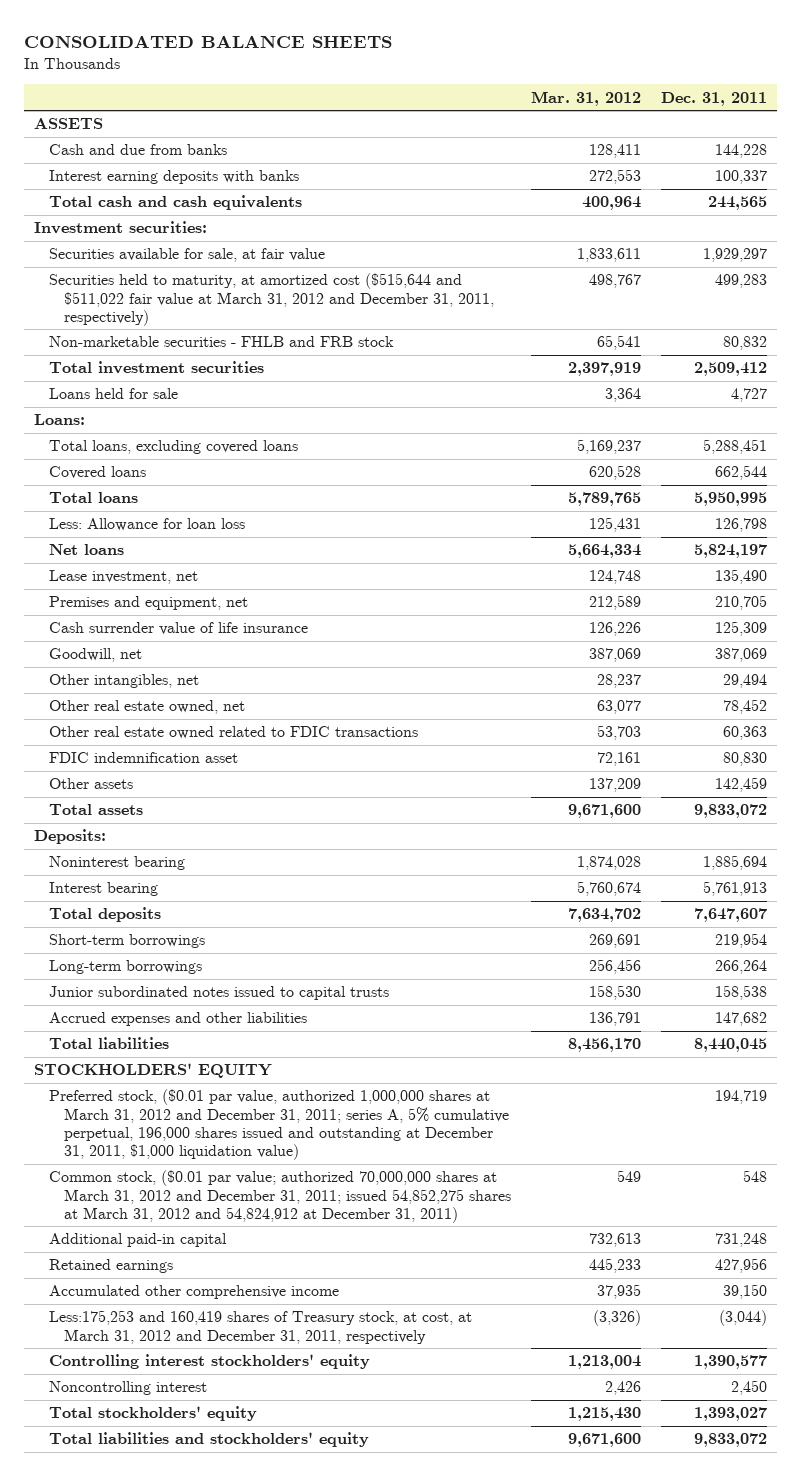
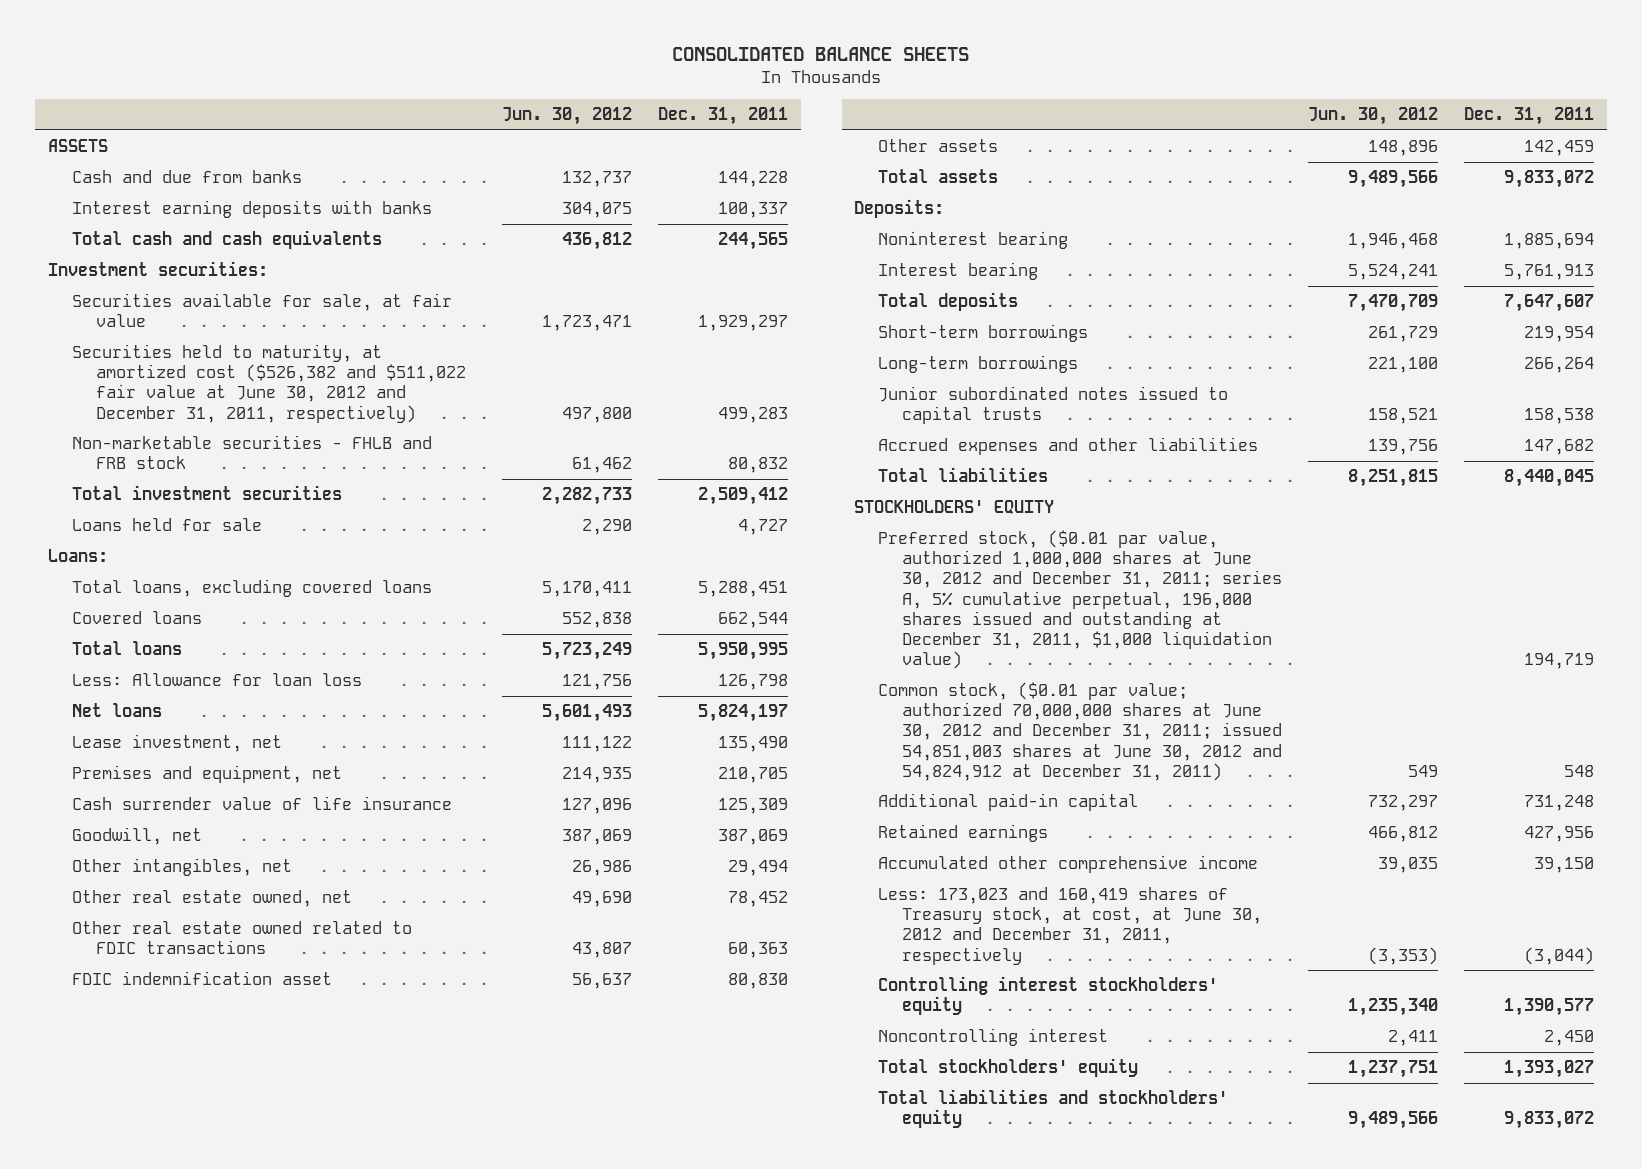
[531,90,642,106] Mar. 31, 2012 -> none
none -> [502,107,633,126] Jun. 30, 2012
[49,273,495,326] Securities held to maturity, at amortized cost ($515,644 and $511,022 fair value at March 31, 2012 and December 31, 2011, respectively) -> [72,344,467,423] Securities held to maturity, at amortized cost ($526,382 and $511,022 fair value at June 30, 2012 and December 31, 2011, respectively)
[49,1089,510,1160] Preferred stock, ($0.01 par value, authorized 1,000,000 shares at March 31, 2012 and December 31, 2011; series A, 5% cumulative perpetual, 196,000 shares issued and outstanding at December 31, 2011, $1,000 liquidation value) -> [878,530,1283,669] Preferred stock, ($0.01 par value, authorized 1,000,000 shares at June 30, 2012 and December 31, 2011; series A, 5% cumulative perpetual, 196,000 shares issued and outstanding at December 31, 2011, $1,000 liquidation value)
[49,1170,512,1223] Common stock, ($0.01 par value; authorized 70,000,000 shares at March 31, 2012 and December 31, 2011; issued 54,852,275 shares at March 31, 2012 and 54,824,912 at December 31, 2011) -> [878,682,1283,781] Common stock, ($0.01 par value; authorized 70,000,000 shares at June 30, 2012 and December 31, 2011; issued 54,851,003 shares at June 30, 2012 and 54,824,912 at December 31, 2011)
[49,1310,473,1344] Less:175,253 and 160,419 shares of Treasury stock, at cost, at March 31, 2012 and December 31, 2011, respectively -> [878,887,1263,965] Less: 173,023 and 160,419 shares of Treasury stock, at cost, at June 30, 2012 and December 31, 2011, respectively

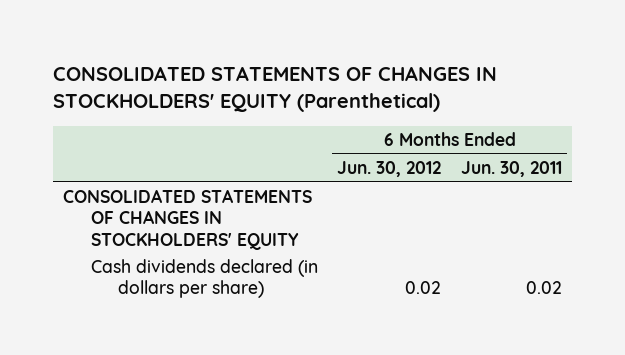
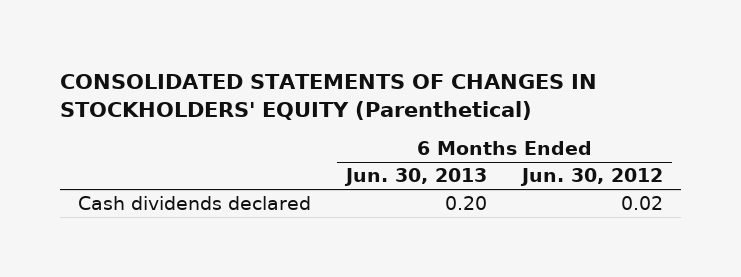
[461,161,563,178] Jun. 30, 2011 -> none
none -> [344,168,488,187] Jun. 30, 2013
[63,189,313,250] CONSOLIDATED STATEMENTS OF CHANGES IN STOCKHOLDERS' EQUITY -> none
[90,259,318,299] Cash dividends declared (in dollars per share) -> [77,196,311,211] Cash dividends declared

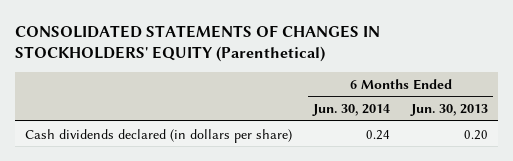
[520,168,664,187] Jun. 30, 2012 -> none
none -> [312,104,391,117] Jun. 30, 2014
[77,196,311,211] Cash dividends declared -> [25,128,293,143] Cash dividends declared (in dollars per share)

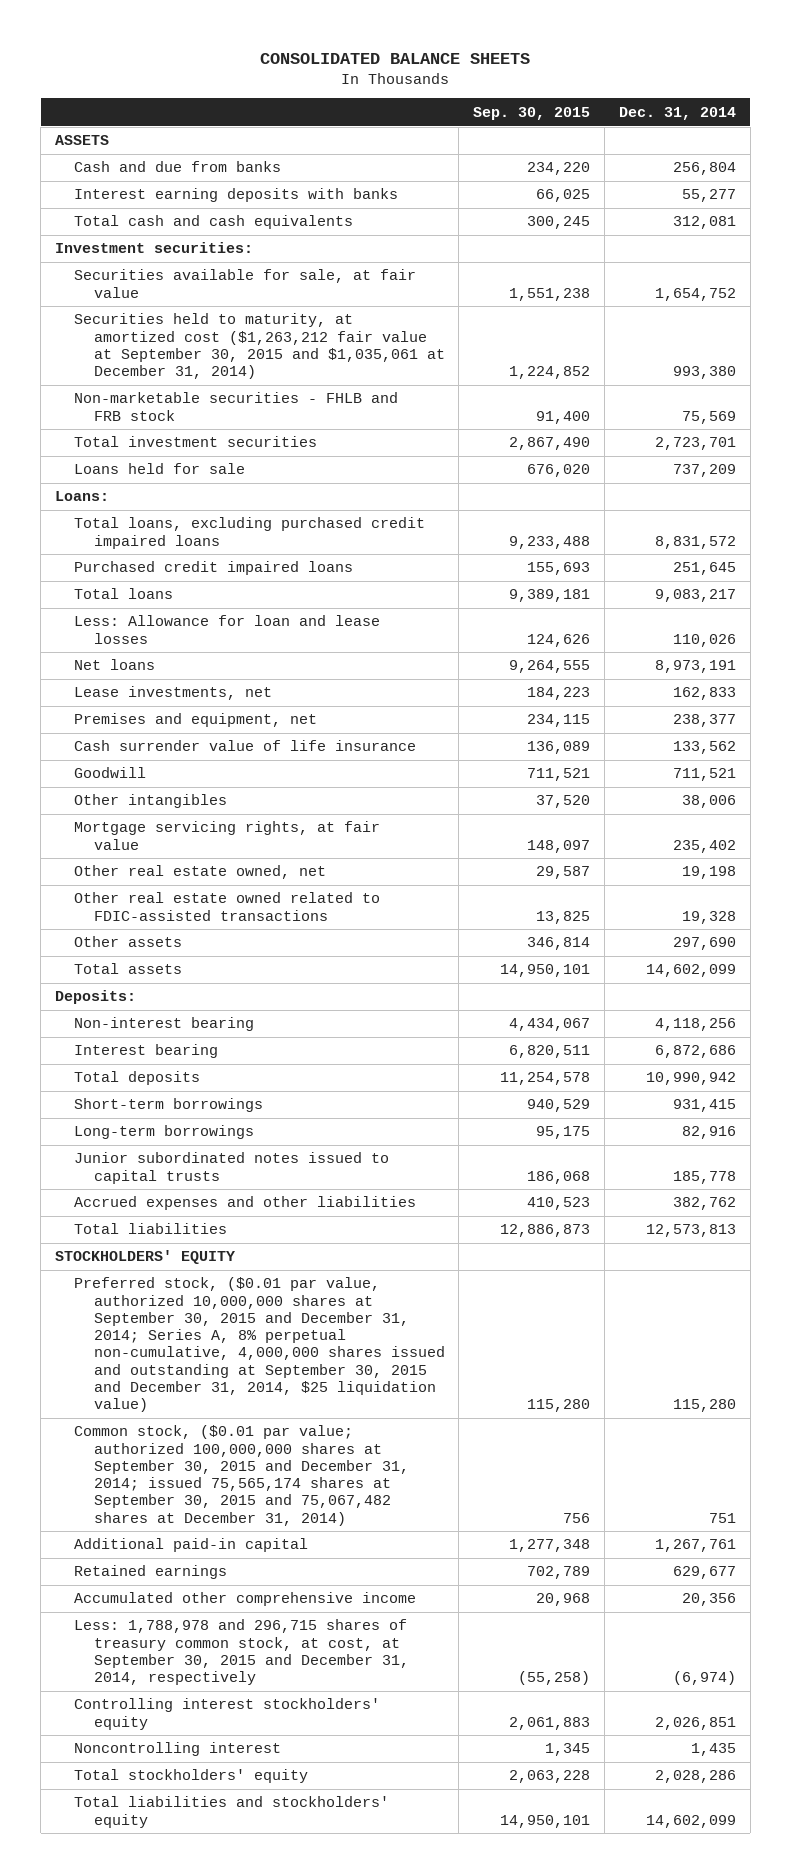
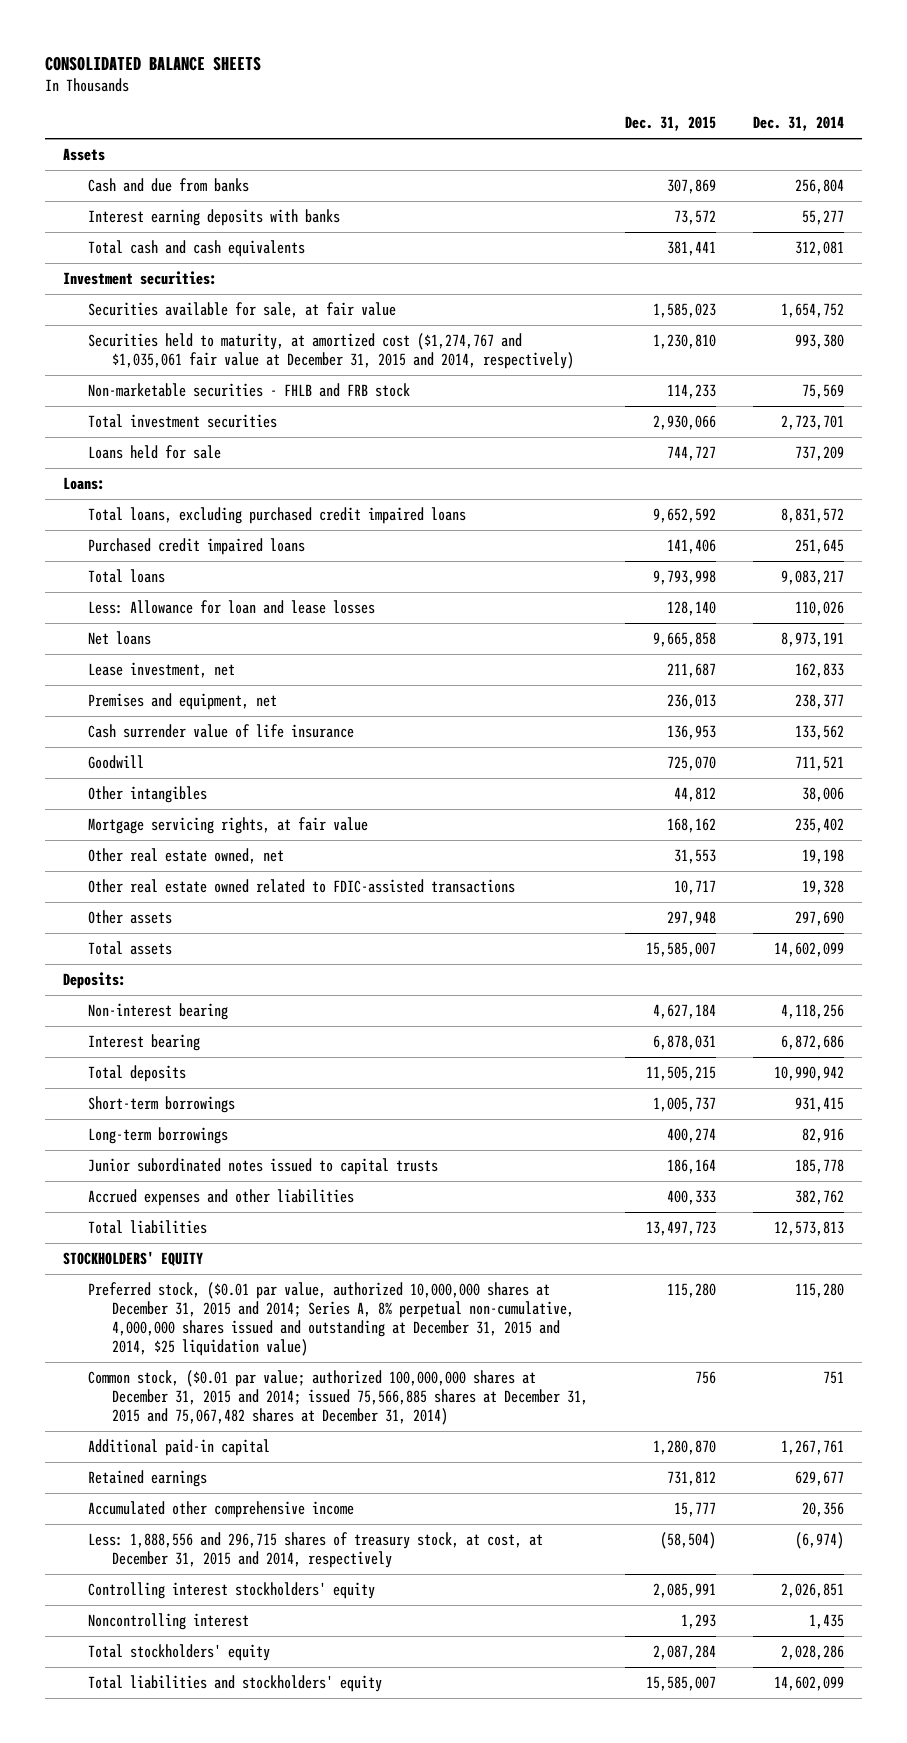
[473,106,591,120] Sep. 30, 2015 -> none
none -> [624,116,716,132] Dec. 31, 2015
[54,135,109,146] ASSETS -> [63,147,106,161] Assets
[74,313,445,380] Securities held to maturity, at amortized cost ($1,263,212 fair value at September 30, 2015 and $1,035,061 at December 31, 2014) -> [87,332,574,369] Securities held to maturity, at amortized cost ($1,274,767 and $1,035,061 fair value at December 31, 2015 and 2014, respectively)
[74,686,273,701] Lease investments, net -> [87,661,235,678] Lease investment, net
[74,1277,445,1413] Preferred stock, ($0.01 par value, authorized 10,000,000 shares at September 30, 2015 and December 31, 2014; Series A, 8% perpetual non-cumulative, 4,000,000 shares issued and outstanding at September 30, 2015 and December 31, 2014, $25 liquidation value) -> [87,1281,574,1356] Preferred stock, ($0.01 par value, authorized 10,000,000 shares at December 31, 2015 and 2014; Series A, 8% perpetual non-cumulative, 4,000,000 shares issued and outstanding at December 31, 2015 and 2014, $25 liquidation value)
[74,1425,409,1526] Common stock, ($0.01 par value; authorized 100,000,000 shares at September 30, 2015 and December 31, 2014; issued 75,565,174 shares at September 30, 2015 and 75,067,482 shares at December 31, 2014) -> [87,1369,588,1425] Common stock, ($0.01 par value; authorized 100,000,000 shares at December 31, 2015 and 2014; issued 75,566,885 shares at December 31, 2015 and 75,067,482 shares at December 31, 2014)
[74,1619,409,1686] Less: 1,788,978 and 296,715 shares of treasury common stock, at cost, at September 30, 2015 and December 31, 2014, respectively -> [87,1531,543,1568] Less: 1,888,556 and 296,715 shares of treasury stock, at cost, at December 31, 2015 and 2014, respectively

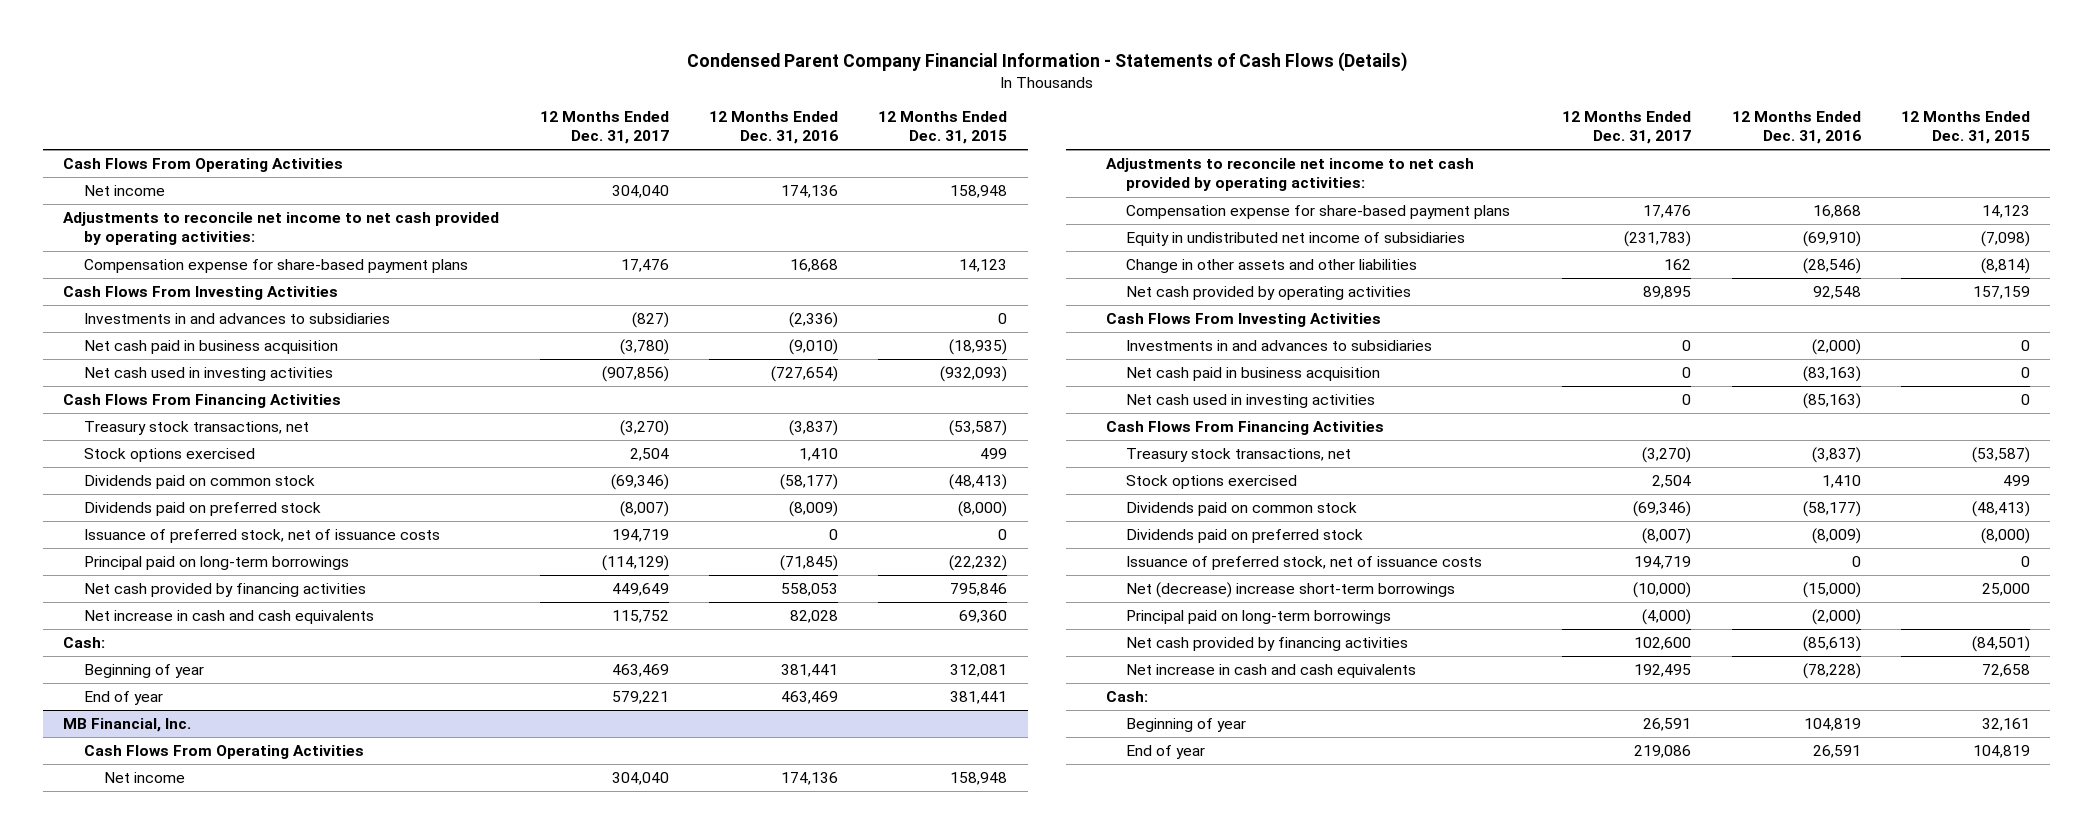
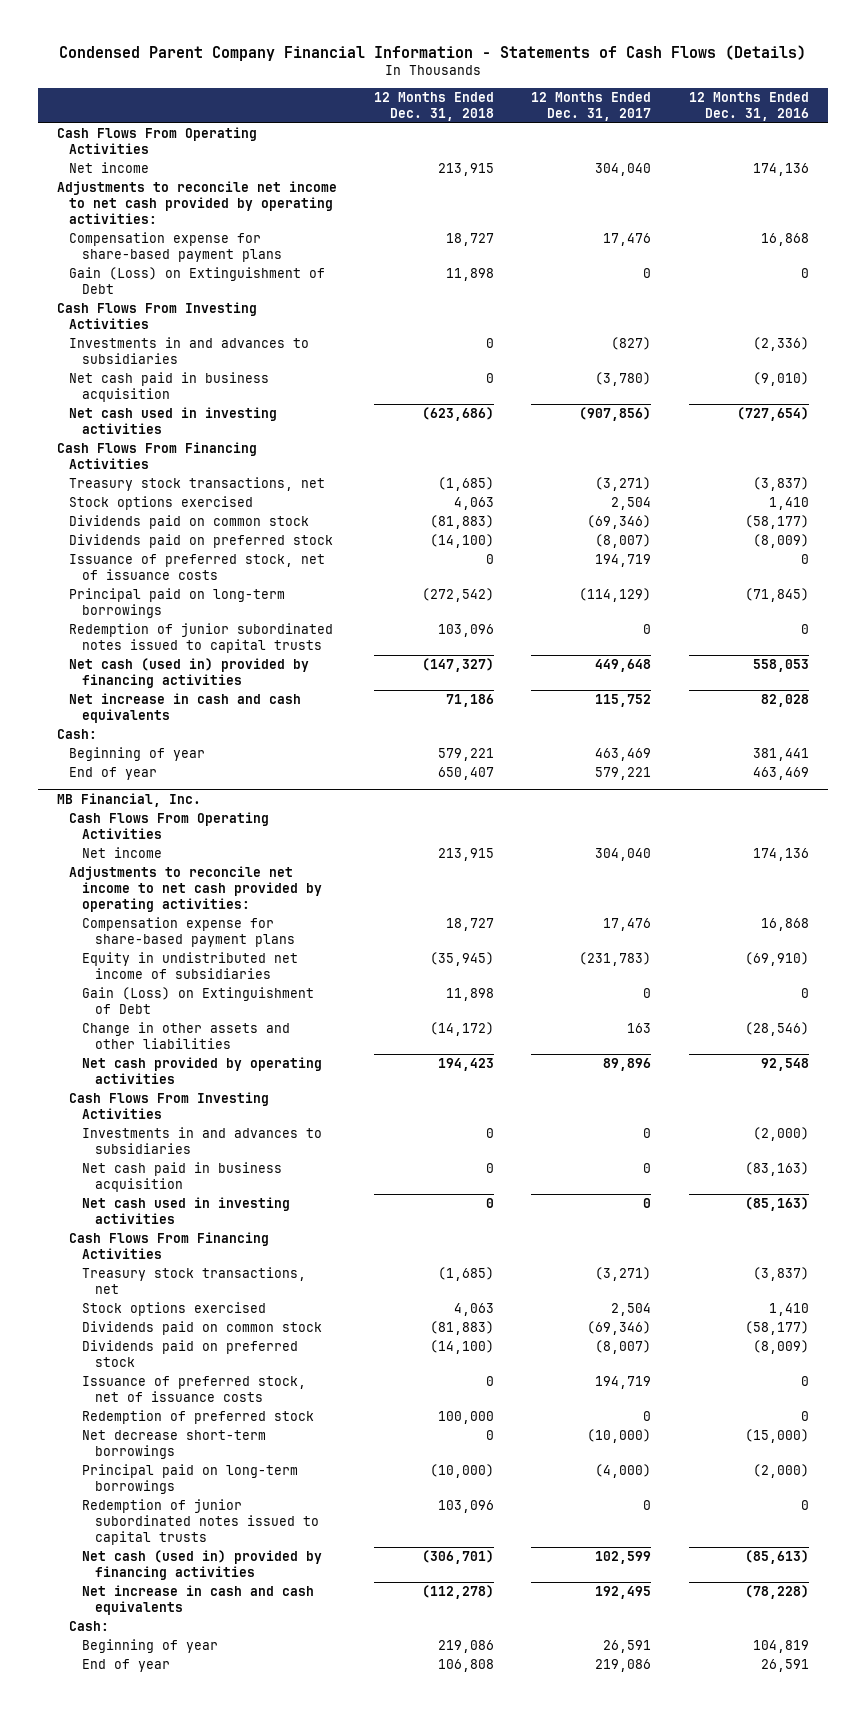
[878,110,1008,145] 12 Months Ended Dec. 31, 2015 -> none
none -> [374,92,495,122] 12 Months Ended Dec. 31, 2018
none -> [69,267,326,294] Gain (Loss) on Extinguishment of Debt
[619,420,669,437] (3,270) -> [595,477,652,492] (3,271)
none -> [69,623,334,653] Redemption of junior subordinated notes issued to capital trusts
[83,583,366,598] Net cash provided by financing activities -> [69,658,310,688] Net cash (used in) provided by financing activities
[611,583,669,597] 449,649 -> [595,659,652,673] 449,648
none -> [82,987,315,1014] Gain (Loss) on Extinguishment of Debt
[1664,259,1692,271] 162 -> [627,1023,652,1034] 163
[1643,286,1692,300] 89,895 -> [603,1058,652,1072] 89,896
[1642,447,1692,464] (3,270) -> [595,1267,652,1282] (3,271)
none -> [82,1410,315,1425] Redemption of preferred stock
[1126,582,1456,599] Net (decrease) increase short-term borrowings -> [82,1430,267,1459] Net decrease short-term borrowings
none -> [82,1499,320,1545] Redemption of junior subordinated notes issued to capital trusts
[1126,637,1409,652] Net cash provided by financing activities -> [82,1550,323,1580] Net cash (used in) provided by financing activities
[1634,637,1692,651] 102,600 -> [595,1551,652,1565] 102,599

